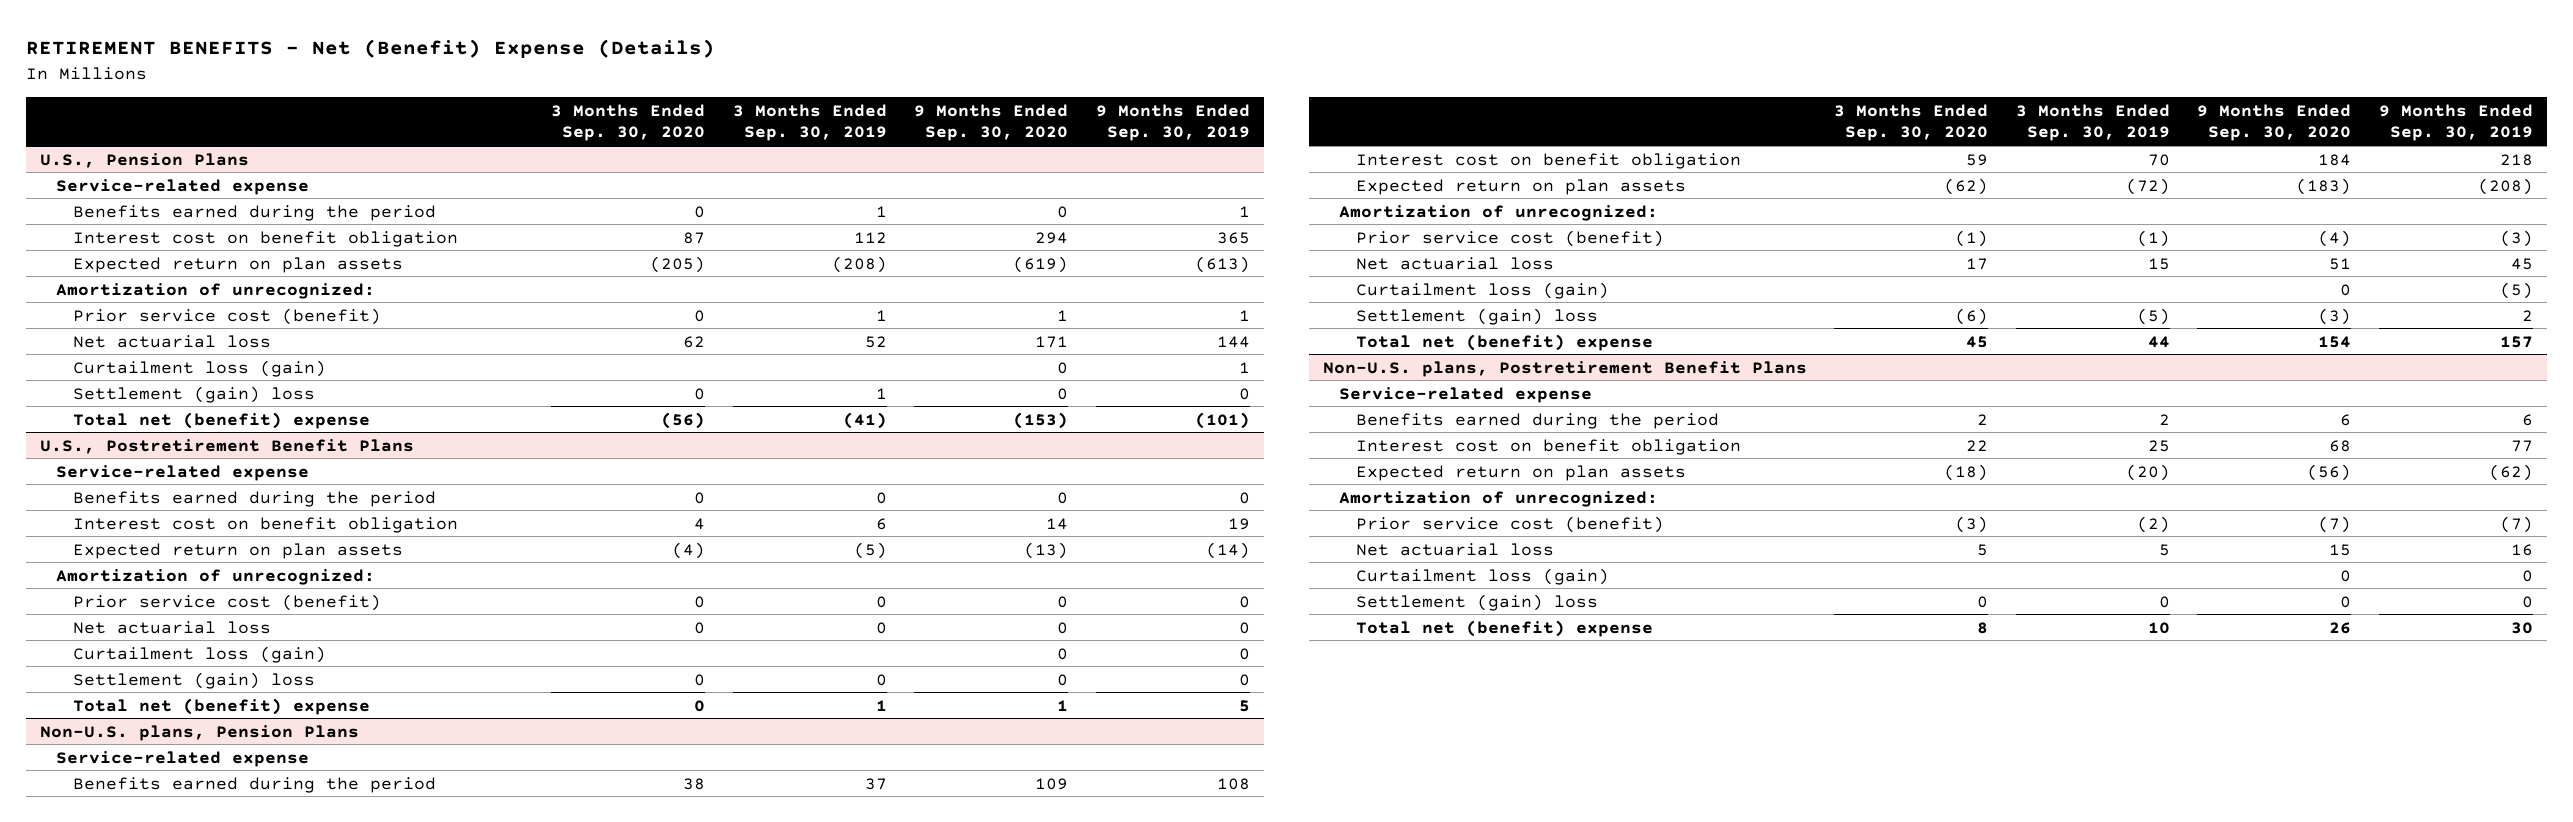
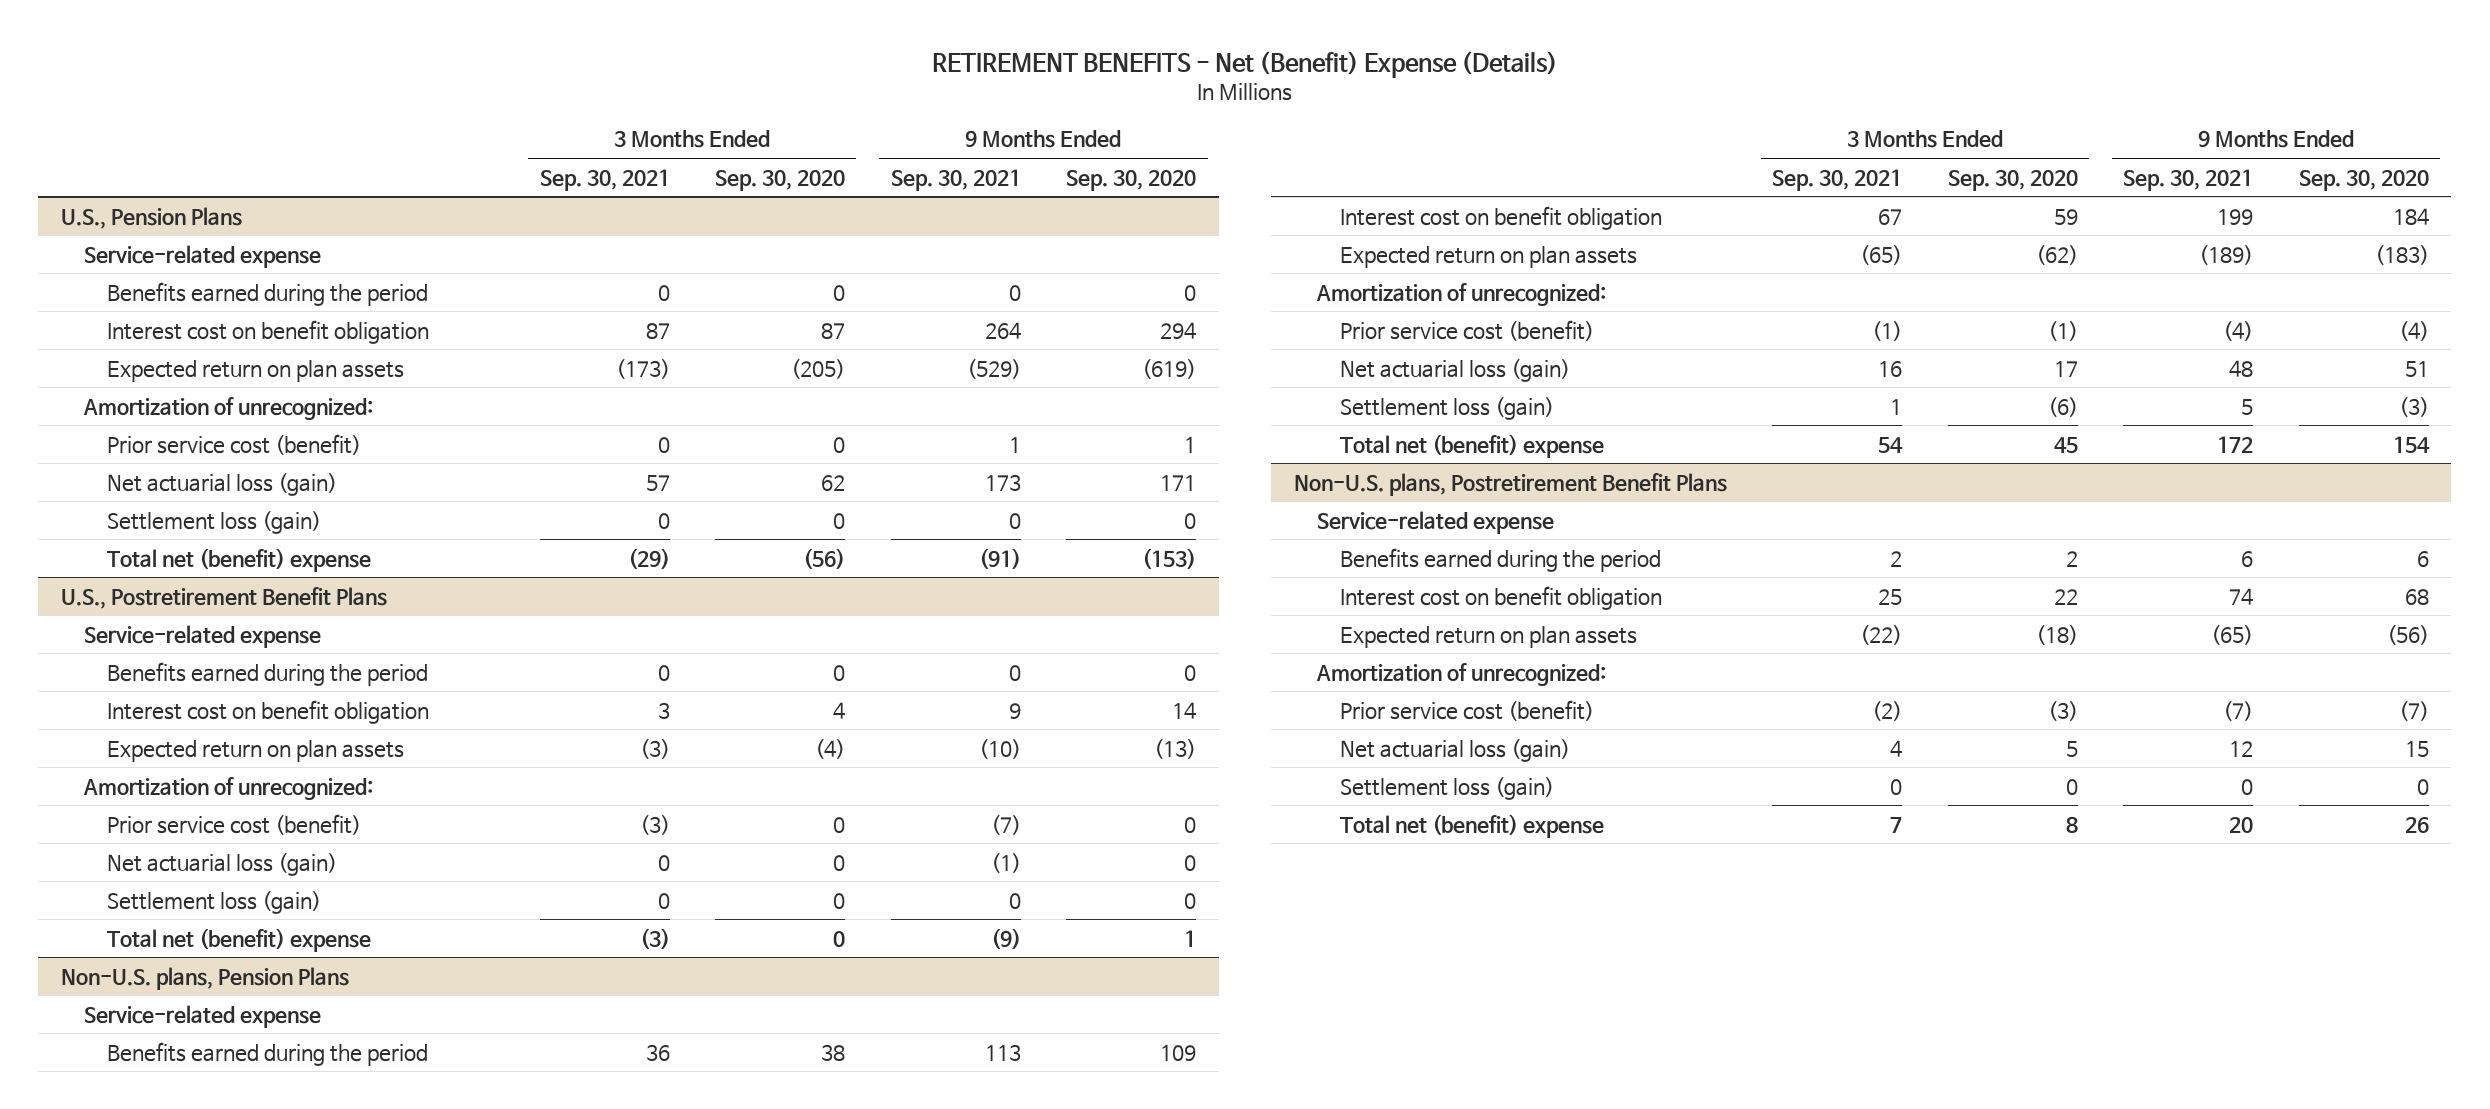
[732,103,887,142] 3 Months Ended Sep. 30, 2019 -> none
[1095,103,1250,142] 9 Months Ended Sep. 30, 2019 -> none
none -> [539,168,670,191] Sep. 30, 2021
none -> [890,168,1021,191] Sep. 30, 2021
[72,359,326,377] Curtailment loss (gain) -> none
[72,334,271,348] Net actuarial loss -> [107,472,338,496] Net actuarial loss (gain)
[72,385,315,403] Settlement (gain) loss -> [107,510,322,534] Settlement loss (gain)
[72,645,326,663] Curtailment loss (gain) -> none
[72,620,271,634] Net actuarial loss -> [107,852,338,876] Net actuarial loss (gain)
[72,671,315,689] Settlement (gain) loss -> [107,890,322,914] Settlement loss (gain)
[1355,281,1609,299] Curtailment loss (gain) -> none
[1355,256,1554,270] Net actuarial loss -> [1339,358,1570,382] Net actuarial loss (gain)
[1355,307,1598,325] Settlement (gain) loss -> [1339,396,1554,420] Settlement loss (gain)
[1355,567,1609,585] Curtailment loss (gain) -> none
[1355,542,1554,556] Net actuarial loss -> [1339,738,1570,762] Net actuarial loss (gain)
[1355,593,1598,611] Settlement (gain) loss -> [1339,776,1554,800] Settlement loss (gain)

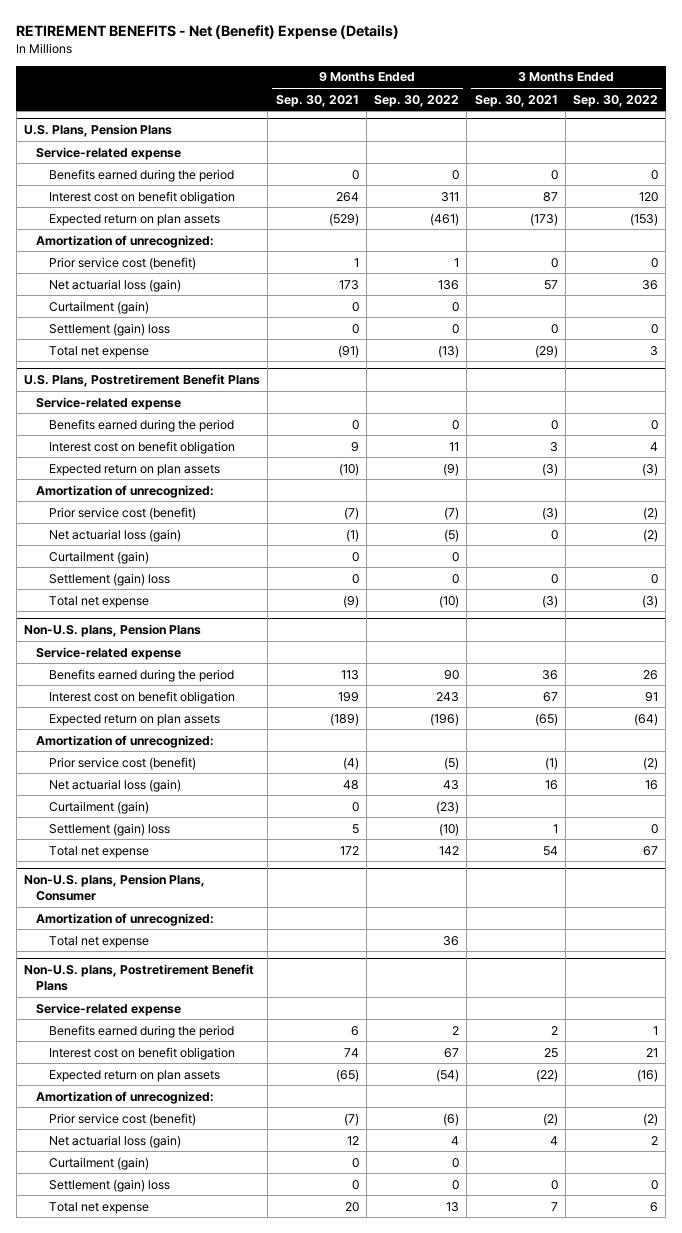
[715,169,846,191] Sep. 30, 2020 -> none
[1066,169,1197,191] Sep. 30, 2020 -> none
none -> [374,94,460,107] Sep. 30, 2022
none -> [572,94,658,107] Sep. 30, 2022
[61,206,243,229] U.S., Pension Plans -> [24,124,173,138] U.S. Plans, Pension Plans
none -> [48,300,149,314] Curtailment (gain)
[107,510,322,534] Settlement loss (gain) -> [48,322,170,336] Settlement (gain) loss
[107,547,372,572] Total net (benefit) expense -> [48,345,149,358] Total net expense
[61,586,388,609] U.S., Postretirement Benefit Plans -> [24,374,261,388] U.S. Plans, Postretirement Benefit Plans
none -> [48,550,149,564] Curtailment (gain)
[107,890,322,914] Settlement loss (gain) -> [48,572,170,586] Settlement (gain) loss
[107,927,372,952] Total net (benefit) expense -> [48,595,149,608] Total net expense
none -> [48,800,149,814] Curtailment (gain)
[1339,396,1554,420] Settlement loss (gain) -> [48,822,170,836] Settlement (gain) loss
[1339,433,1604,458] Total net (benefit) expense -> [48,845,149,858] Total net expense
none -> [24,874,206,901] Non-U.S. plans, Pension Plans, Consumer
none -> [36,912,215,926] Amortization of unrecognized:
none -> [48,935,149,948] Total net expense
none -> [48,1156,149,1170] Curtailment (gain)
[1339,776,1554,800] Settlement loss (gain) -> [48,1178,170,1192] Settlement (gain) loss
[1339,813,1604,838] Total net (benefit) expense -> [48,1201,149,1214] Total net expense

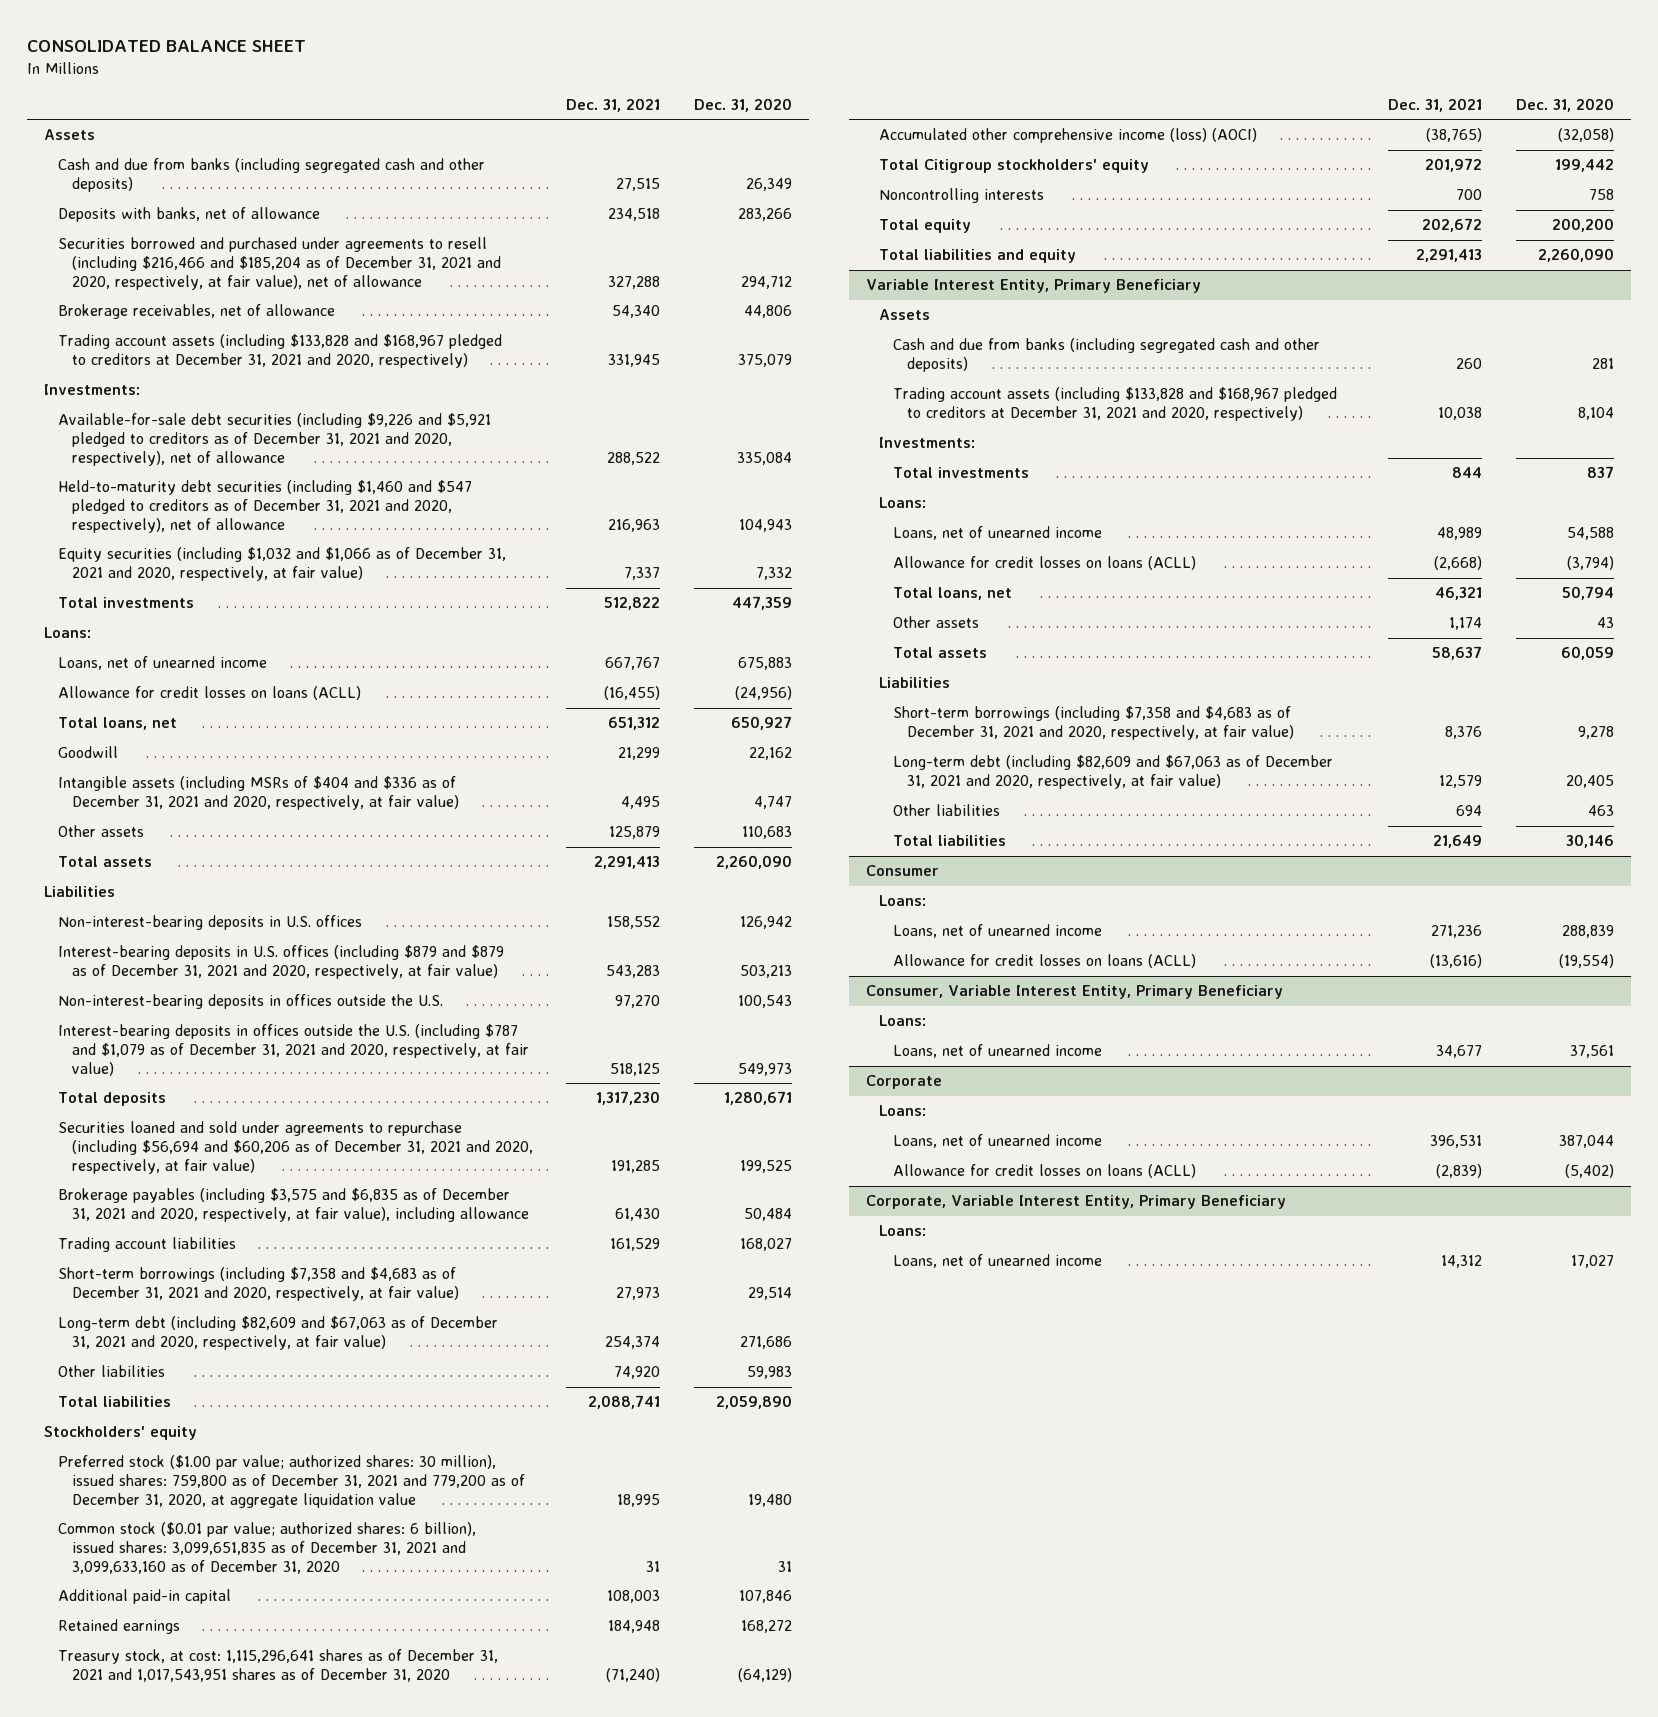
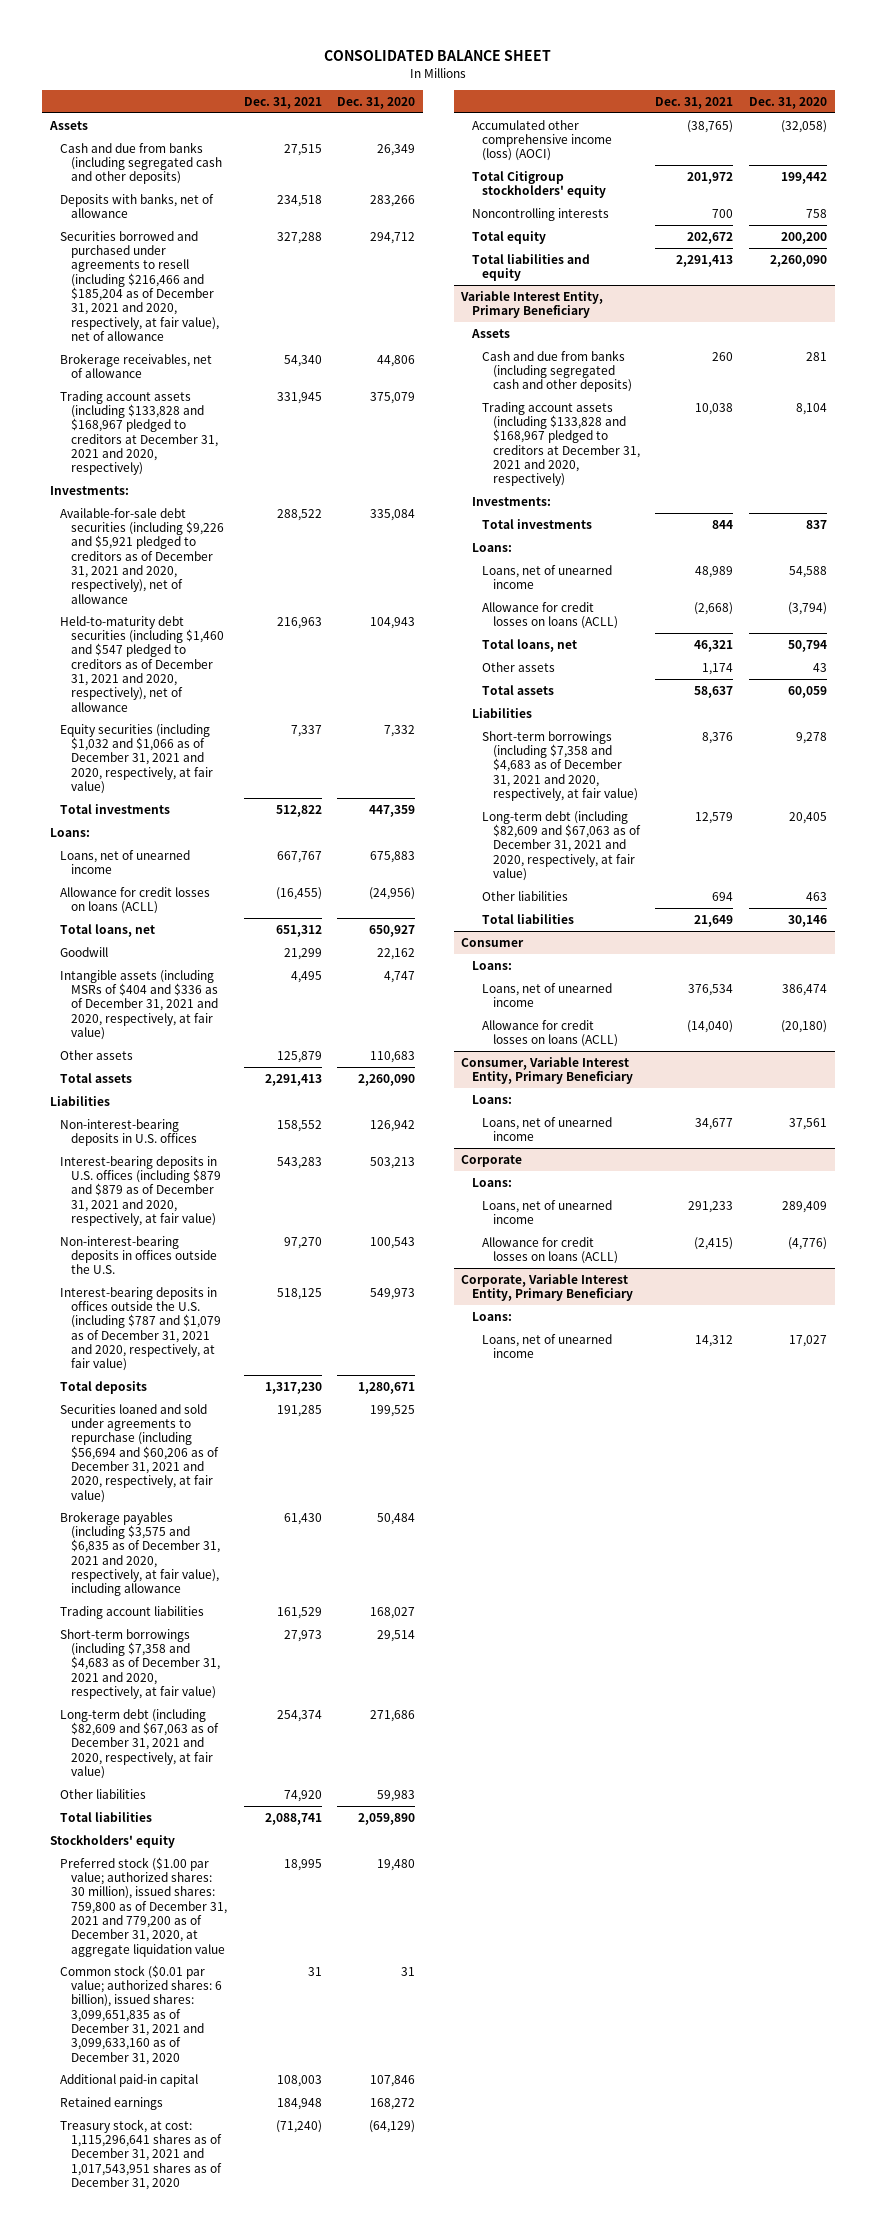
[1430,925,1482,939] 271,236 -> [688,983,734,996] 376,534
[1561,925,1614,939] 288,839 -> [781,983,827,996] 386,474
[1429,954,1482,969] (13,616) -> [687,1019,734,1033] (14,040)
[1558,954,1614,969] (19,554) -> [780,1019,827,1033] (20,180)
[1429,1135,1482,1149] 396,531 -> [688,1200,734,1213] 291,233
[1558,1135,1614,1149] 387,044 -> [781,1200,827,1213] 289,409
[1435,1164,1482,1179] (2,839) -> [694,1236,734,1250] (2,415)
[1564,1164,1614,1179] (5,402) -> [787,1236,827,1250] (4,776)

